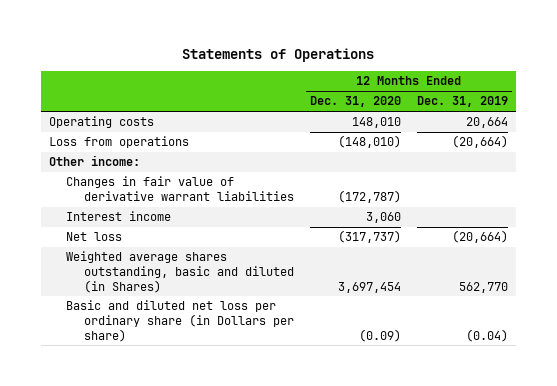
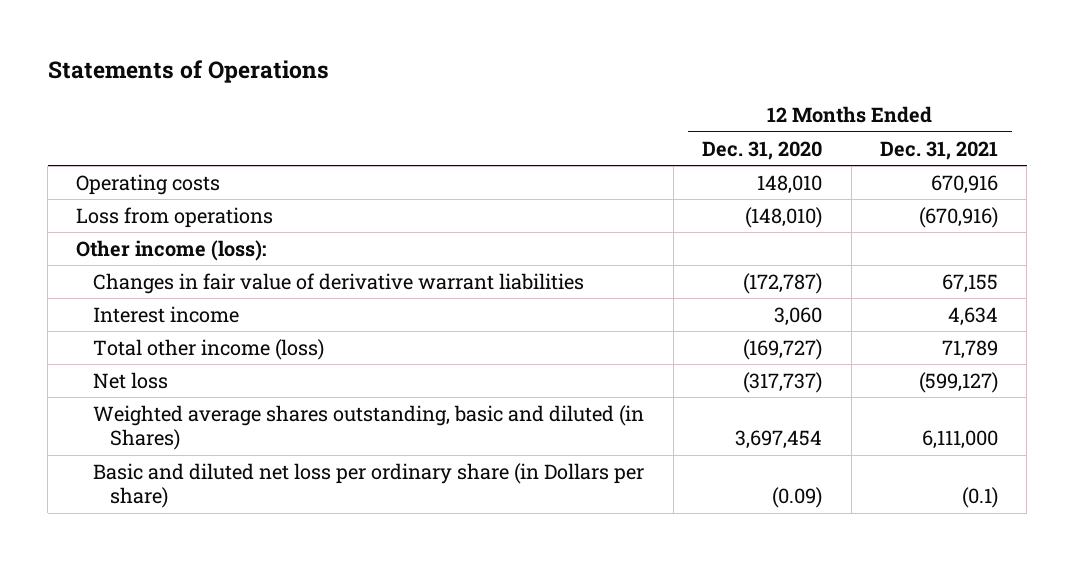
[416,96,508,108] Dec. 31, 2019 -> none
none -> [879,140,998,160] Dec. 31, 2021
[48,155,140,167] Other income: -> [76,239,267,261] Other income (loss):
none -> [93,338,325,360] Total other income (loss)

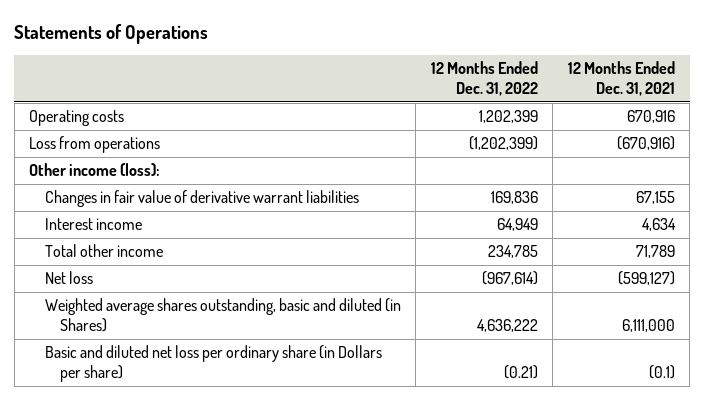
[702,140,823,160] Dec. 31, 2020 -> none
none -> [430,61,538,97] 12 Months Ended Dec. 31, 2022
[93,338,325,360] Total other income (loss) -> [44,244,163,258] Total other income

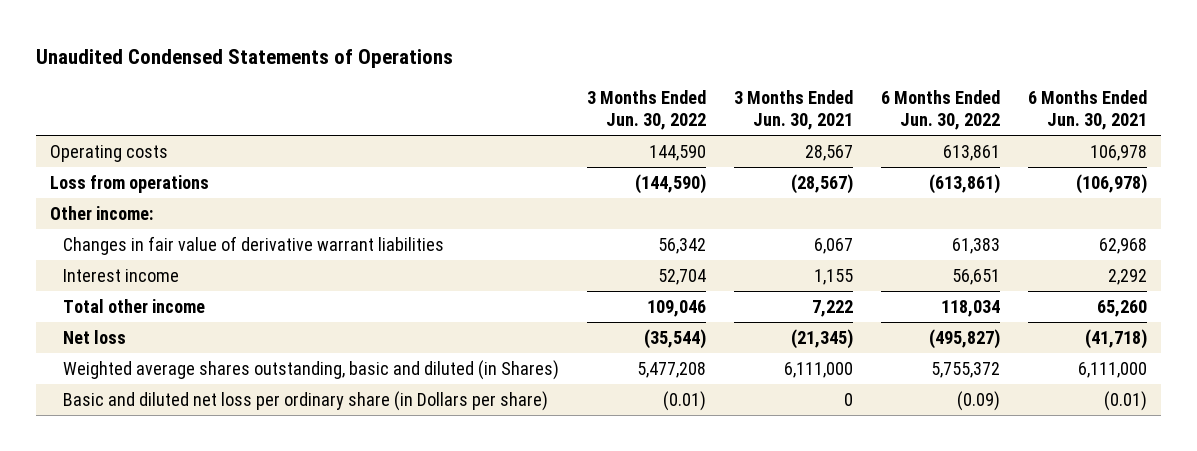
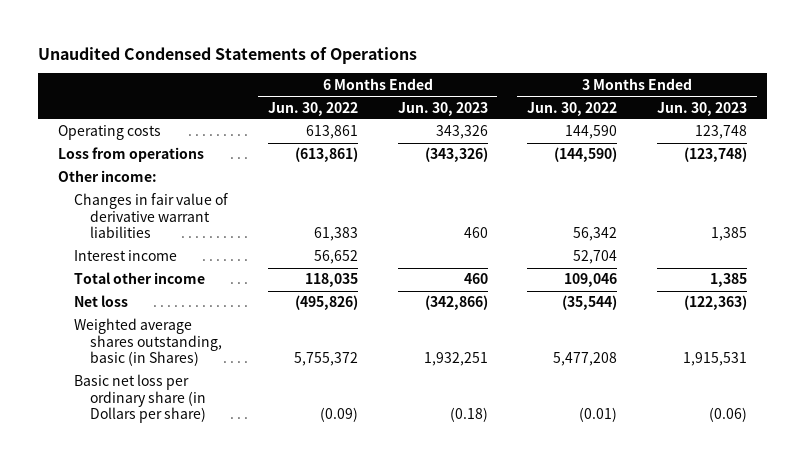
[734,89,854,131] 3 Months Ended Jun. 30, 2021 -> none
[1027,89,1147,131] 6 Months Ended Jun. 30, 2021 -> none
none -> [397,101,488,116] Jun. 30, 2023
none -> [656,101,747,116] Jun. 30, 2023
[951,268,1000,285] 56,651 -> [313,250,358,265] 56,652
[940,299,1000,317] 118,034 -> [304,273,358,288] 118,035
[928,328,1000,349] (495,827) -> [294,295,358,311] (495,826)
[63,359,560,380] Weighted average shares outstanding, basic and diluted (in Shares) -> [74,318,223,367] Weighted average shares outstanding, basic (in Shares)
[63,390,549,411] Basic and diluted net loss per ordinary share (in Dollars per share) -> [74,374,207,424] Basic net loss per ordinary share (in Dollars per share)

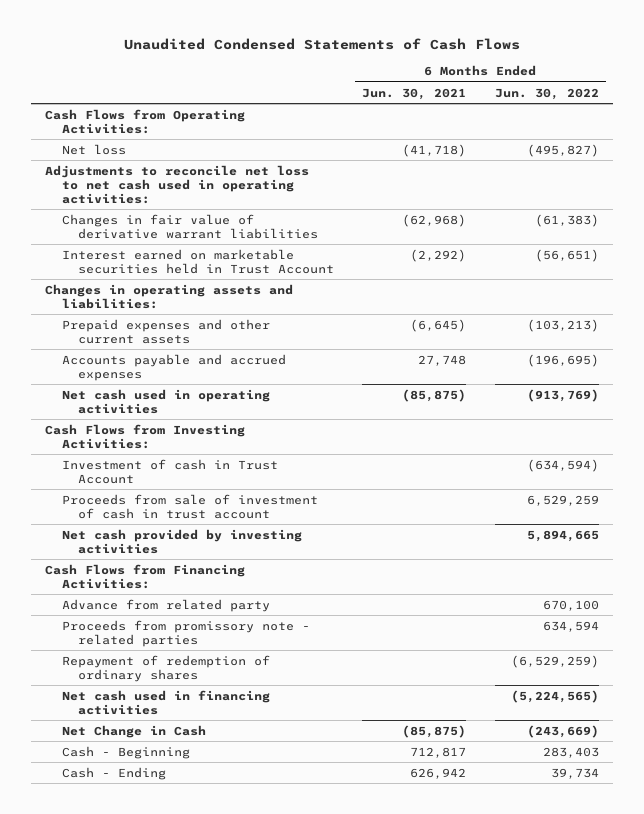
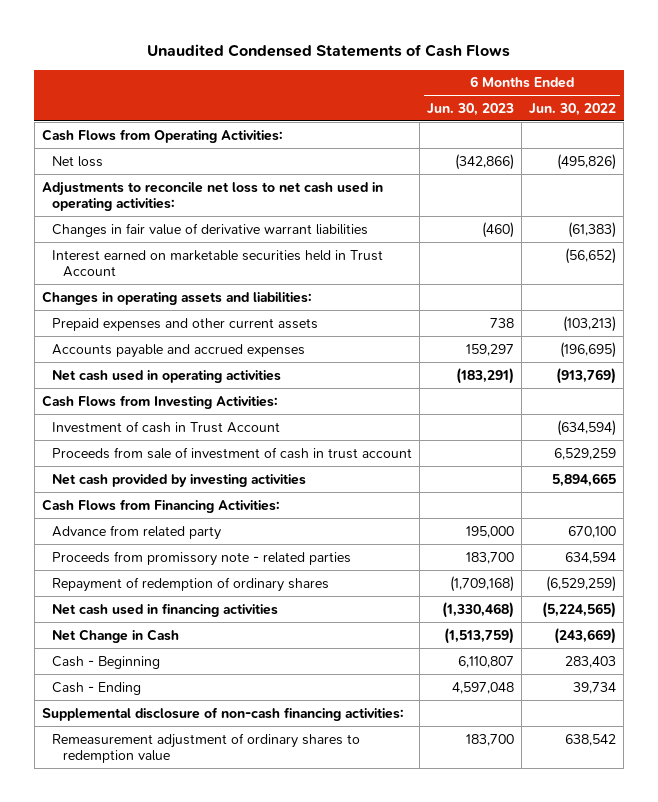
[362,87,467,100] Jun. 30, 2021 -> none
none -> [427,102,515,116] Jun. 30, 2023
[526,143,599,157] (495,827) -> [557,153,617,170] (495,826)
[534,248,599,262] (56,651) -> [565,247,617,264] (56,652)
none -> [41,706,404,721] Supplemental disclosure of non-cash financing activities:
none -> [52,732,361,763] Remeasurement adjustment of ordinary shares to redemption value

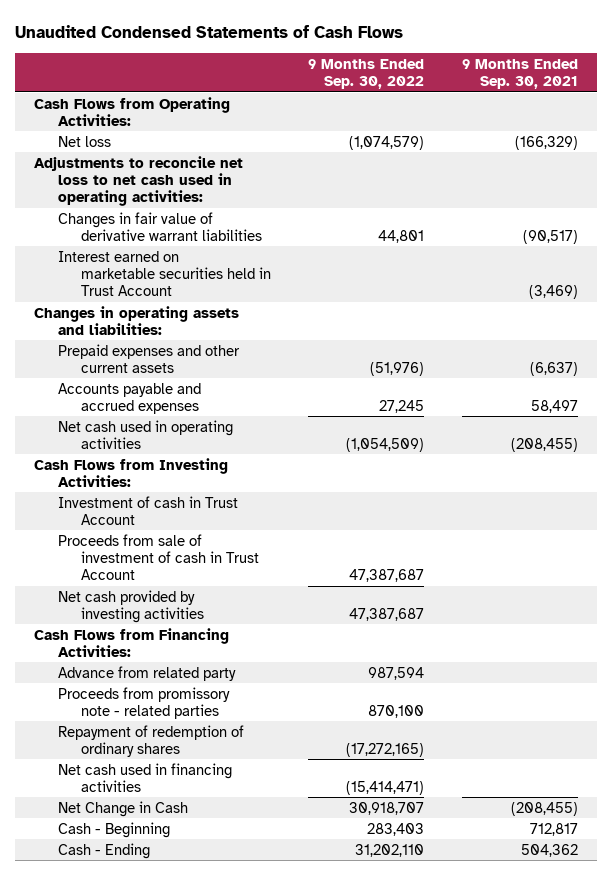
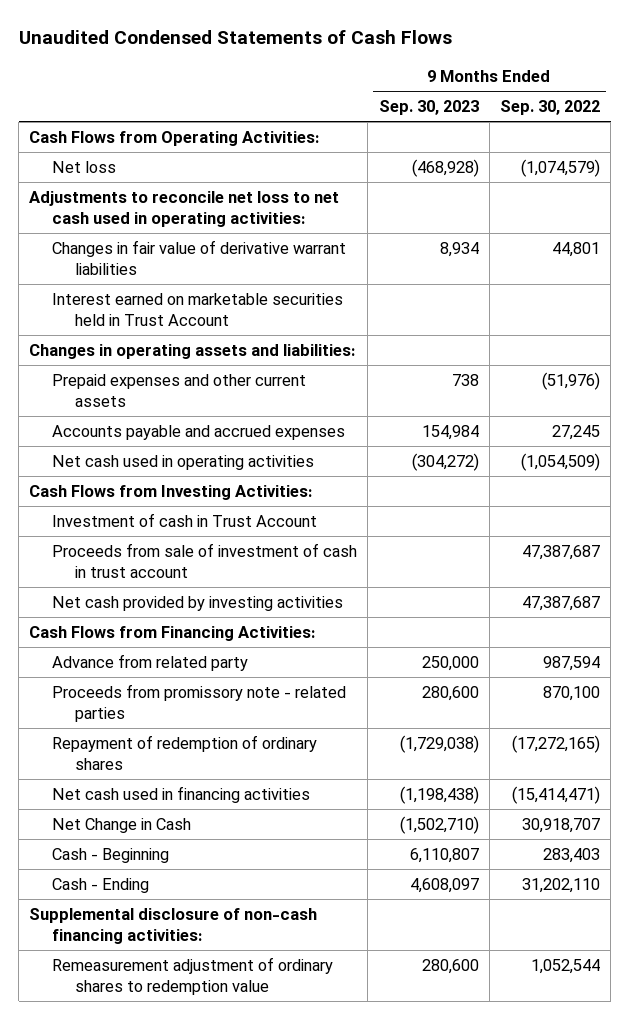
[461,58,578,90] 9 Months Ended Sep. 30, 2021 -> none
none -> [378,100,479,116] Sep. 30, 2023
[57,533,259,581] Proceeds from sale of investment of cash in Trust Account -> [51,543,357,579] Proceeds from sale of investment of cash in trust account
none -> [29,908,318,945] Supplemental disclosure of non-cash financing activities:
none -> [51,957,333,996] Remeasurement adjustment of ordinary shares to redemption value

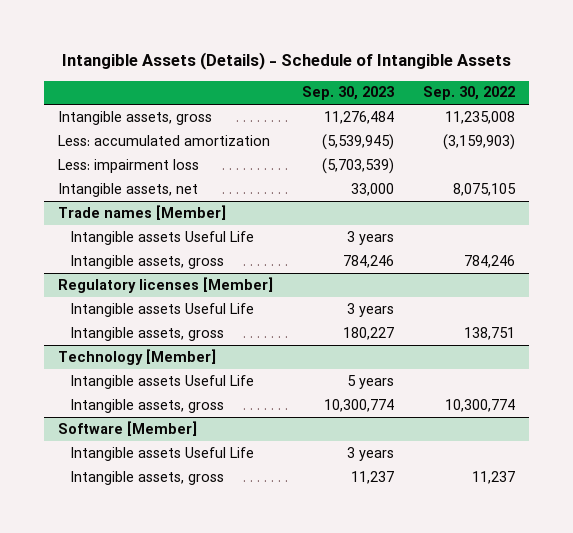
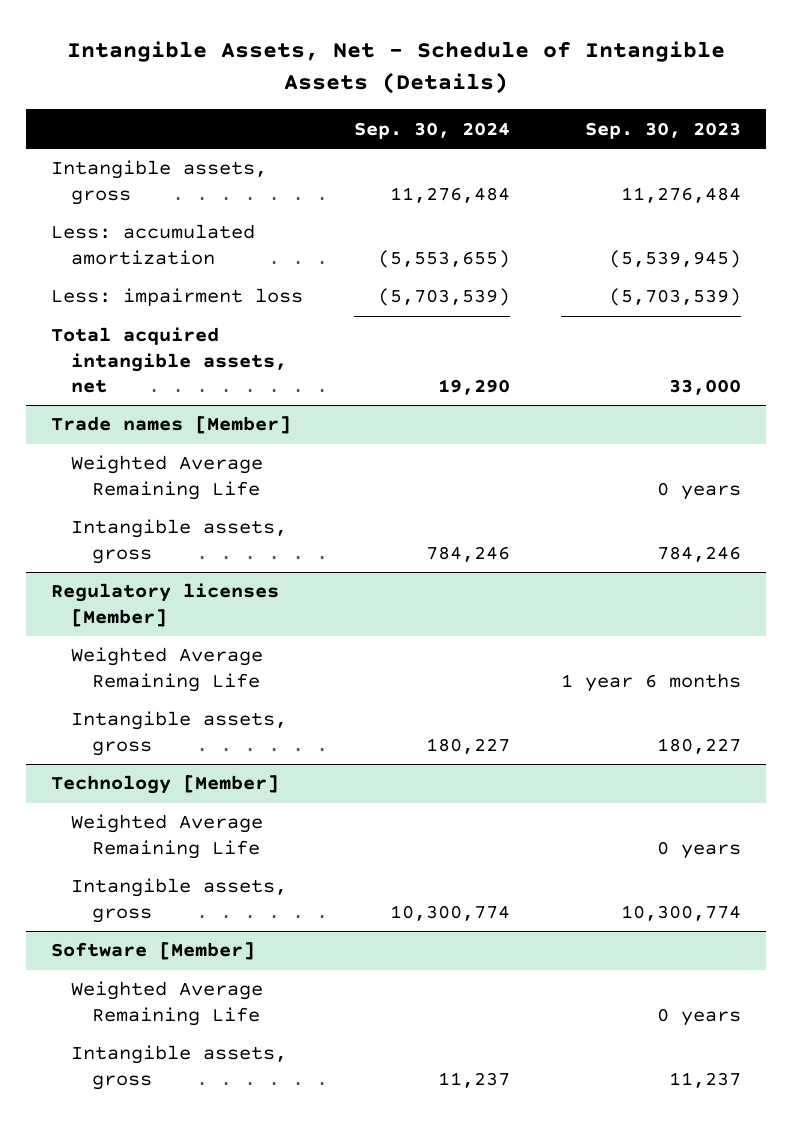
[61,52,511,71] Intangible Assets (Details) - Schedule of Intangible Assets -> [66,41,725,95] Intangible Assets, Net - Schedule of Intangible Assets (Details)
[422,86,515,101] Sep. 30, 2022 -> none
none -> [353,121,510,139] Sep. 30, 2024
[58,182,199,197] Intangible assets, net -> [51,327,288,393] Total acquired intangible assets, net
[70,230,255,245] Intangible assets Useful Life -> none
none -> [71,455,264,500] Weighted Average Remaining Life
[70,302,255,317] Intangible assets Useful Life -> none
none -> [71,647,264,692] Weighted Average Remaining Life
[70,374,255,389] Intangible assets Useful Life -> none
none -> [71,814,264,859] Weighted Average Remaining Life
[70,446,255,461] Intangible assets Useful Life -> none
none -> [71,981,264,1026] Weighted Average Remaining Life

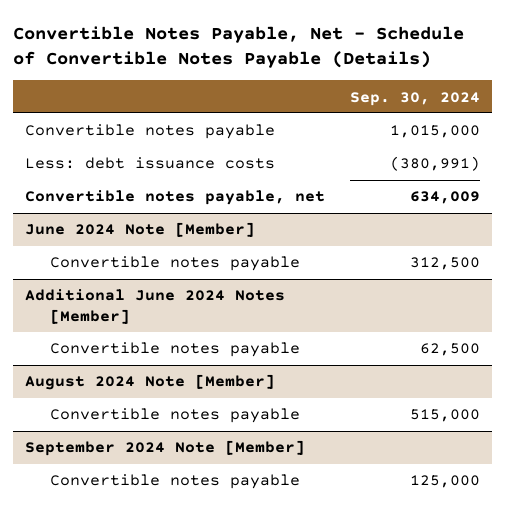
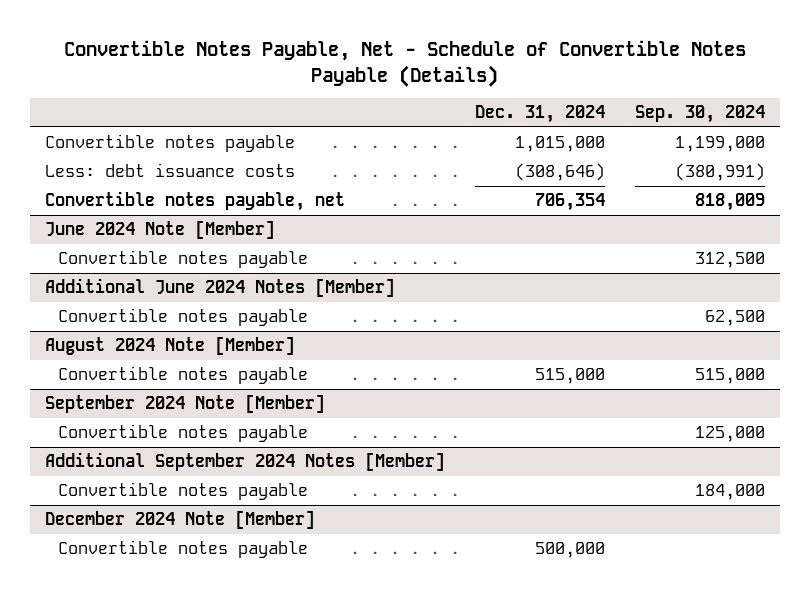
none -> [475,105,606,124] Dec. 31, 2024
[389,125,480,139] 1,015,000 -> [675,136,766,153] 1,199,000
[409,191,480,205] 634,009 -> [695,193,766,212] 818,009
none -> [45,452,446,472] Additional September 2024 Notes [Member]
none -> [57,482,308,501] Convertible notes payable
none -> [45,510,316,530] December 2024 Note [Member]
none -> [57,540,308,559] Convertible notes payable

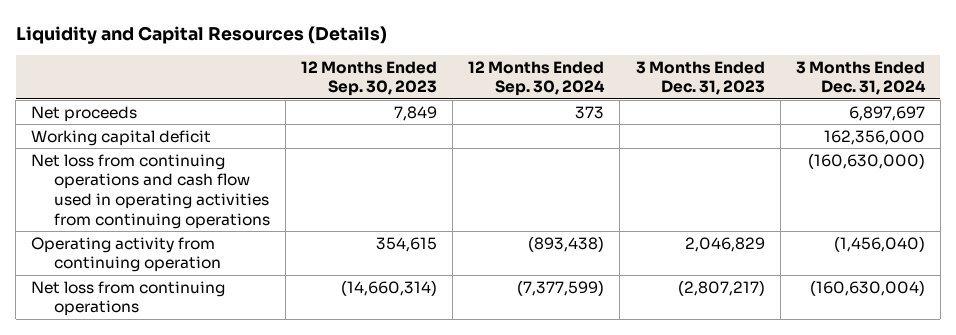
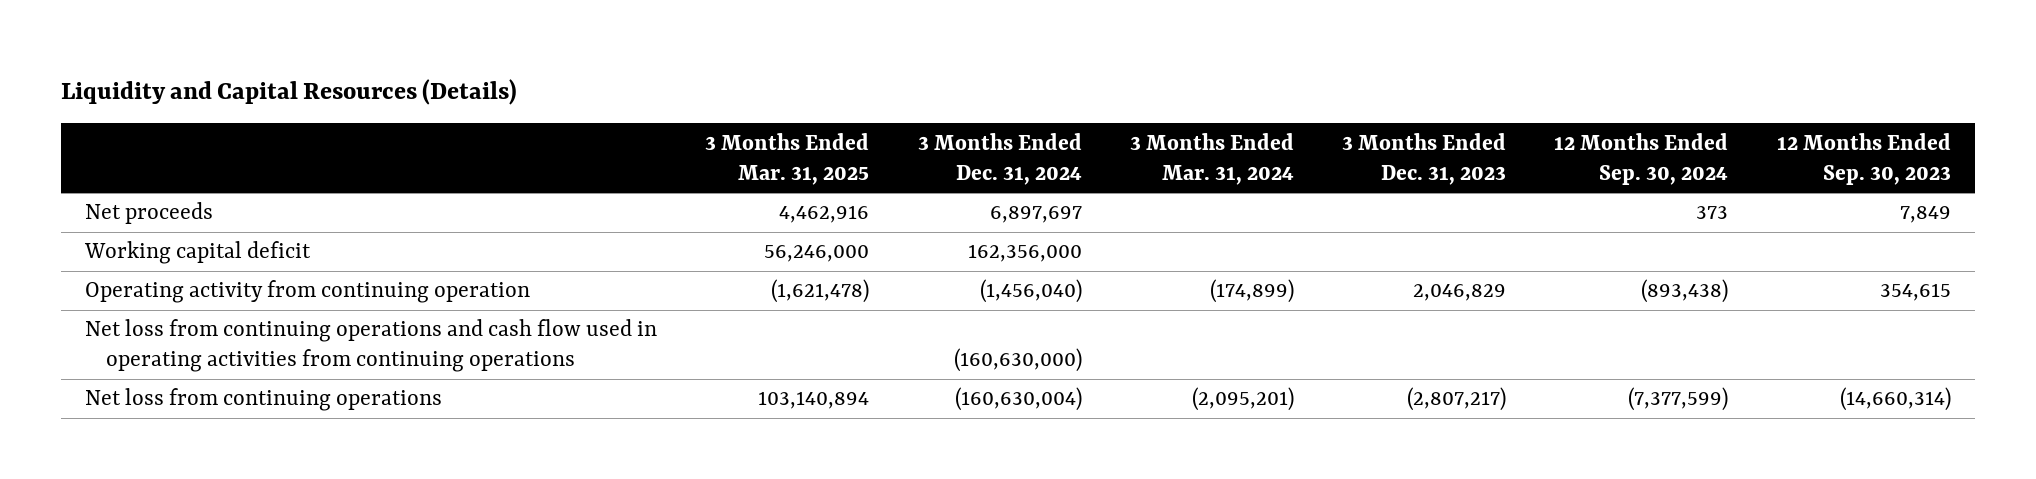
none -> [705,132,870,185] 3 Months Ended Mar. 31, 2025
none -> [1129,132,1294,185] 3 Months Ended Mar. 31, 2024
[31,153,271,229] Net loss from continuing operations and cash flow used in operating activities from continuing operations -> [85,319,658,373] Net loss from continuing operations and cash flow used in operating activities from continuing operations

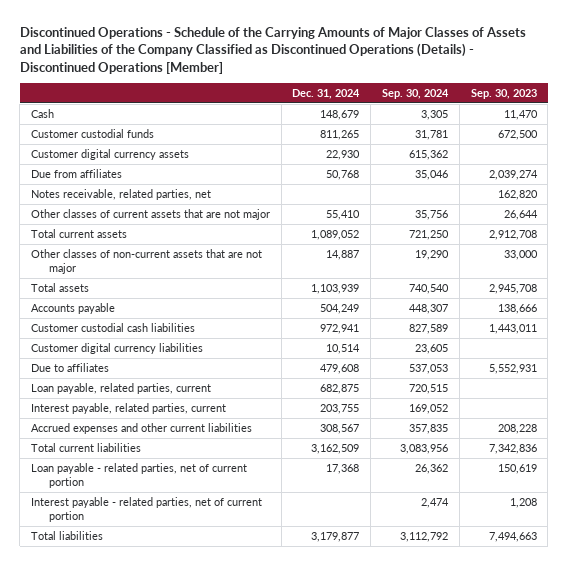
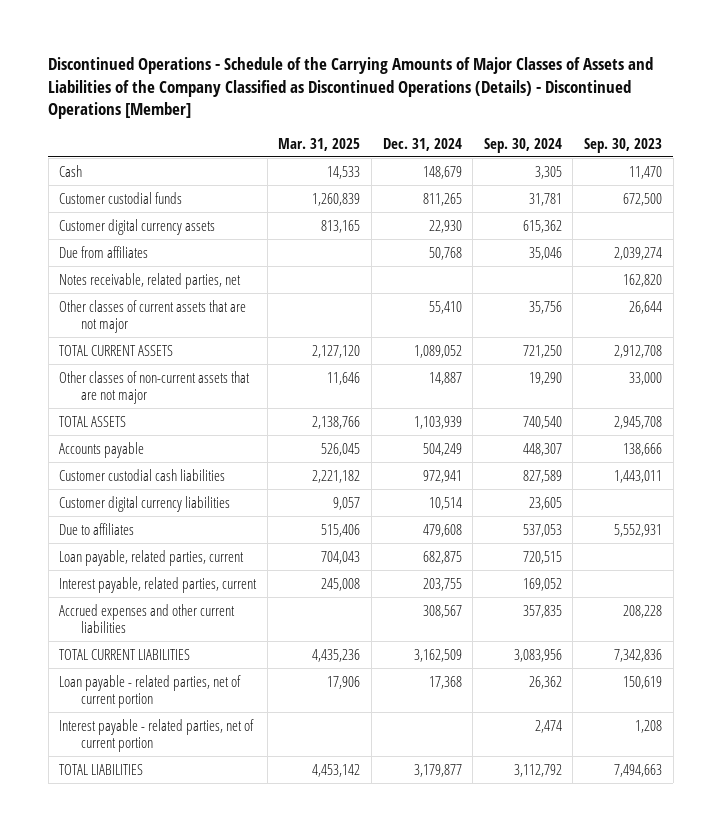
none -> [278,137,361,151] Mar. 31, 2025
[30,228,127,238] Total current assets -> [59,344,174,356] TOTAL CURRENT ASSETS
[30,282,89,292] Total assets -> [59,415,127,427] TOTAL ASSETS
[30,442,141,452] Total current liabilities -> [59,648,191,660] TOTAL CURRENT LIABILITIES
[30,530,103,540] Total liabilities -> [59,763,144,775] TOTAL LIABILITIES

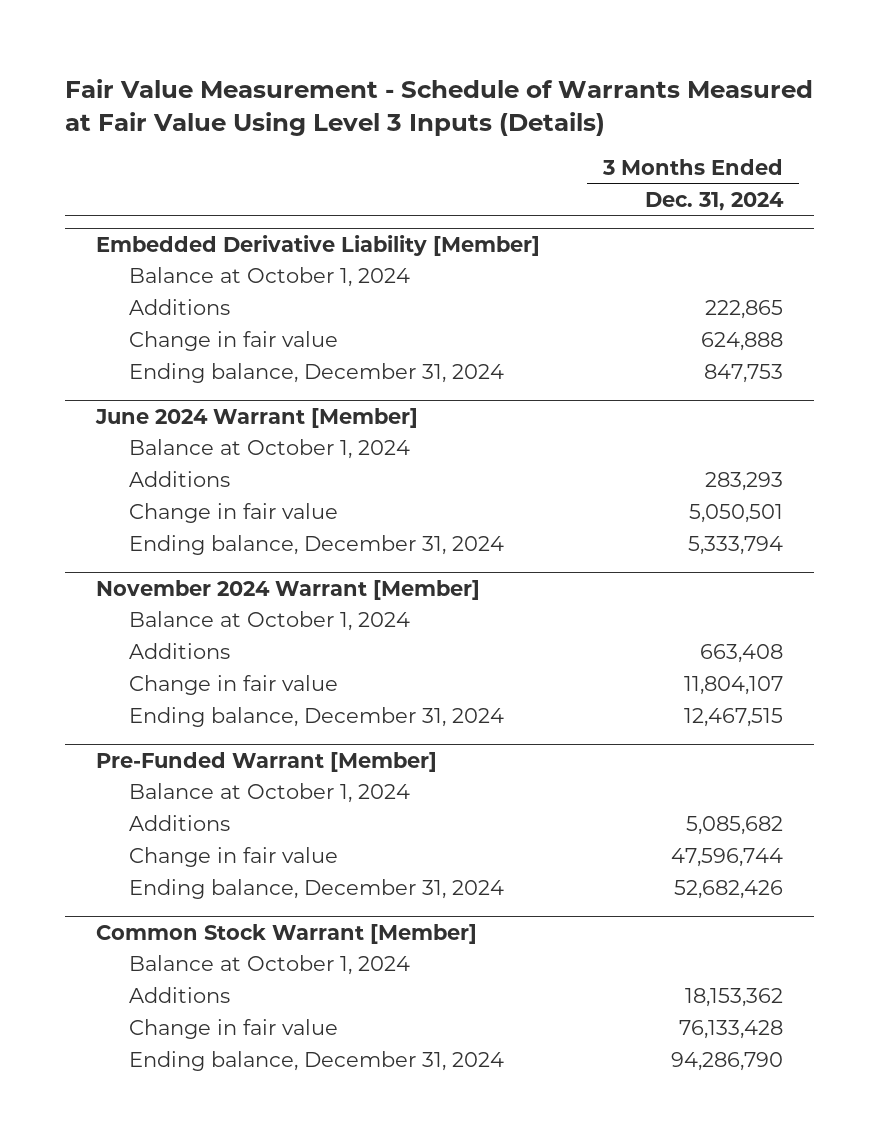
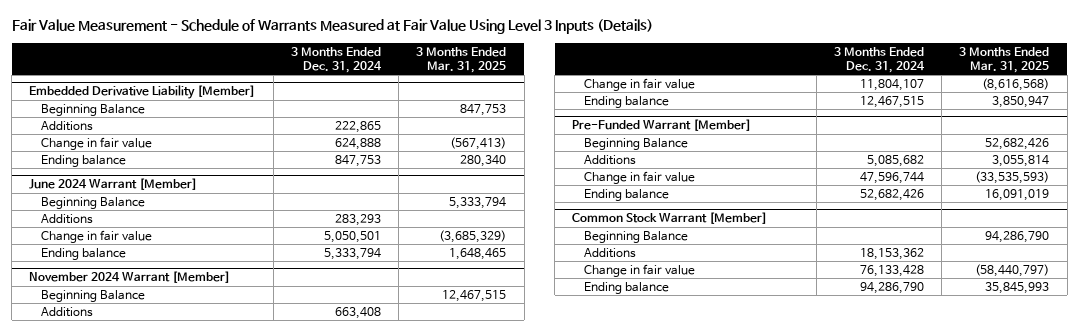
none -> [416,46,507,74] 3 Months Ended Mar. 31, 2025
[129,267,411,288] Balance at October 1, 2024 -> [41,104,146,117] Beginning Balance
[129,363,505,384] Ending balance, December 31, 2024 -> [41,155,127,168] Ending balance
[129,439,411,460] Balance at October 1, 2024 -> [41,197,146,210] Beginning Balance
[129,535,505,556] Ending balance, December 31, 2024 -> [41,248,127,261] Ending balance
[129,611,411,632] Balance at October 1, 2024 -> [41,290,146,303] Beginning Balance
[129,707,505,728] Ending balance, December 31, 2024 -> [584,96,670,109] Ending balance
[129,783,411,804] Balance at October 1, 2024 -> [584,138,689,151] Beginning Balance
[129,879,505,900] Ending balance, December 31, 2024 -> [584,189,670,202] Ending balance
[129,955,411,976] Balance at October 1, 2024 -> [584,231,689,244] Beginning Balance
[129,1051,505,1072] Ending balance, December 31, 2024 -> [584,282,670,295] Ending balance

